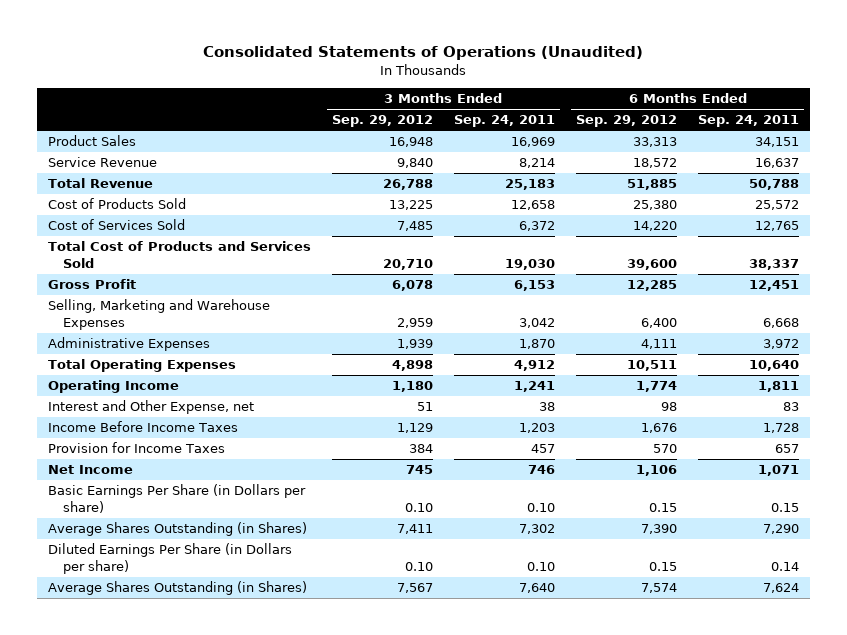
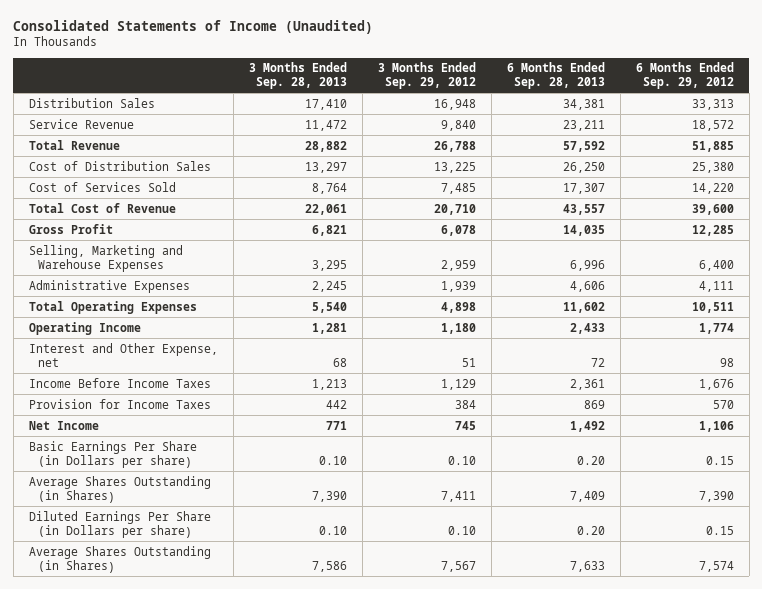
[203,46,644,61] Consolidated Statements of Operations (Unaudited) -> [13,19,374,34] Consolidated Statements of Income (Unaudited)
[453,115,555,128] Sep. 24, 2011 -> none
[698,115,800,128] Sep. 24, 2011 -> none
none -> [248,62,347,90] 3 Months Ended Sep. 28, 2013
none -> [506,62,605,90] 6 Months Ended Sep. 28, 2013
[47,135,136,147] Product Sales -> [28,97,155,108] Distribution Sales
[47,198,186,210] Cost of Products Sold -> [28,160,211,171] Cost of Distribution Sales
[47,241,311,268] Total Cost of Products and Services Sold -> [28,202,176,213] Total Cost of Revenue

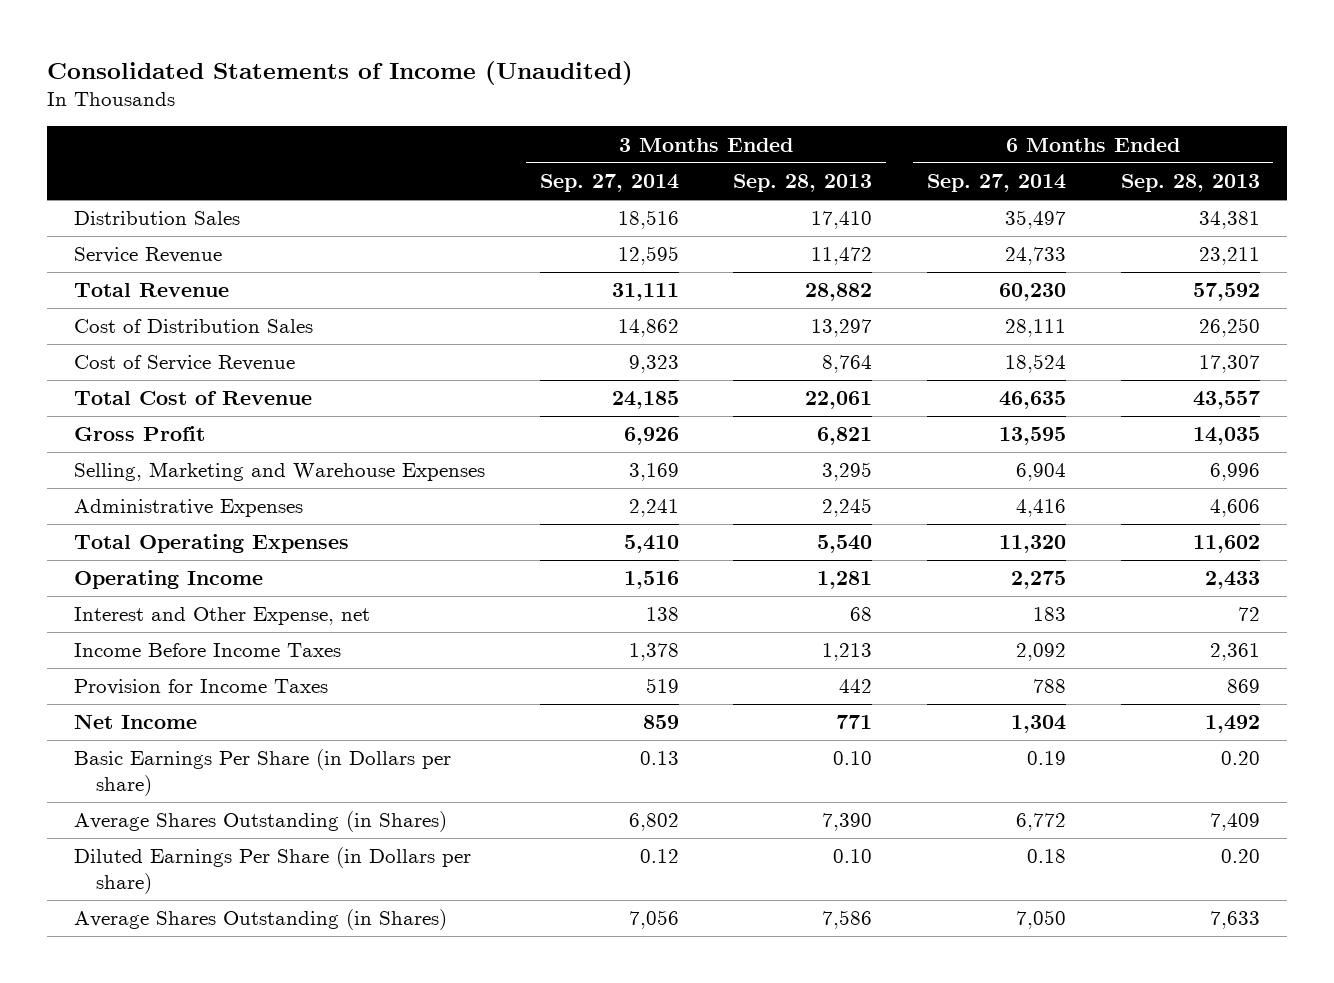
[377,62,476,90] 3 Months Ended Sep. 29, 2012 -> none
[635,62,734,90] 6 Months Ended Sep. 29, 2012 -> none
none -> [539,173,679,192] Sep. 27, 2014
none -> [927,173,1067,192] Sep. 27, 2014
[28,181,176,192] Cost of Services Sold -> [74,355,296,372] Cost of Service Revenue

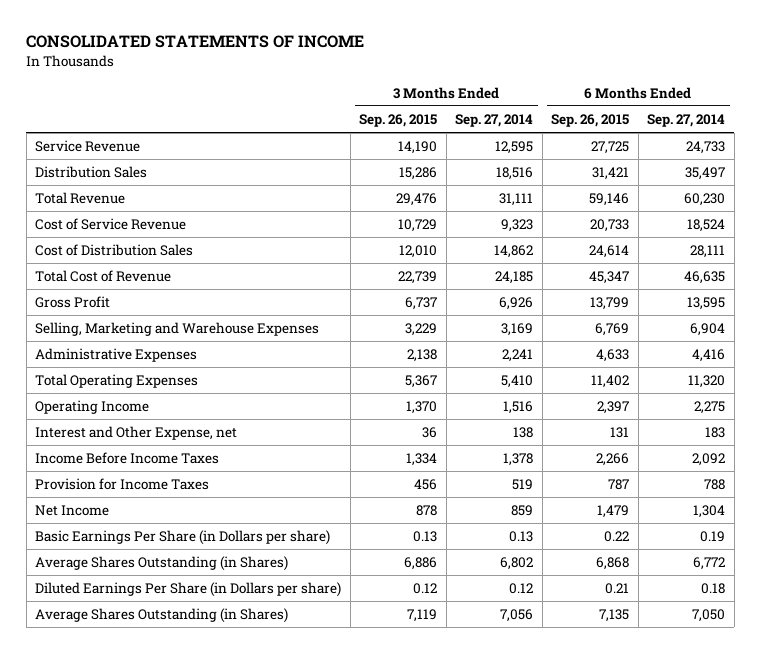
[46,60,633,85] Consolidated Statements of Income (Unaudited) -> [26,35,365,49] CONSOLIDATED STATEMENTS OF INCOME
[733,173,873,192] Sep. 28, 2013 -> none
[1120,173,1260,192] Sep. 28, 2013 -> none
none -> [359,114,438,128] Sep. 26, 2015
none -> [551,114,630,128] Sep. 26, 2015
[74,211,241,226] Distribution Sales -> [35,166,148,179] Distribution Sales
[74,319,314,334] Cost of Distribution Sales -> [35,244,194,257] Cost of Distribution Sales

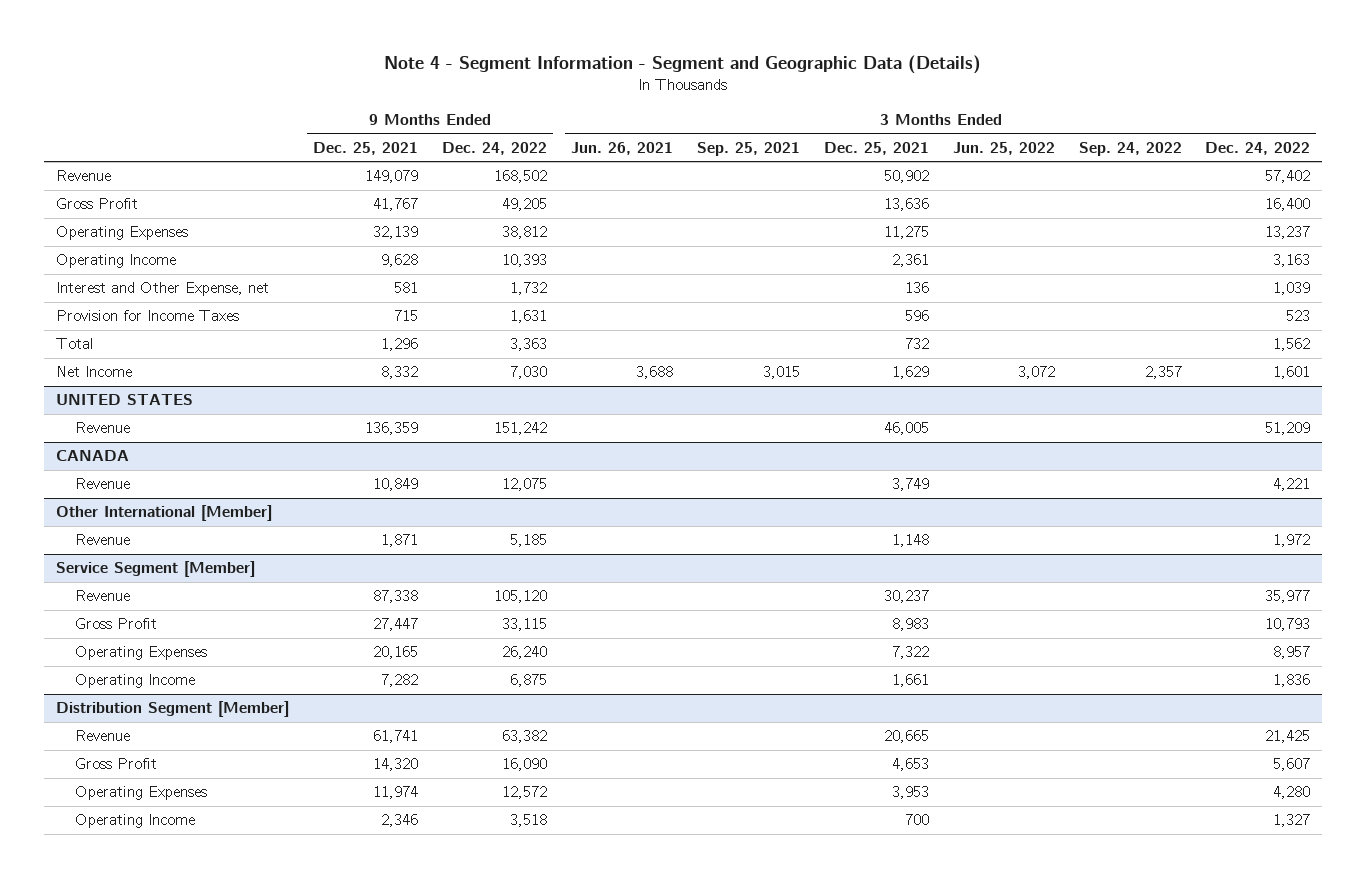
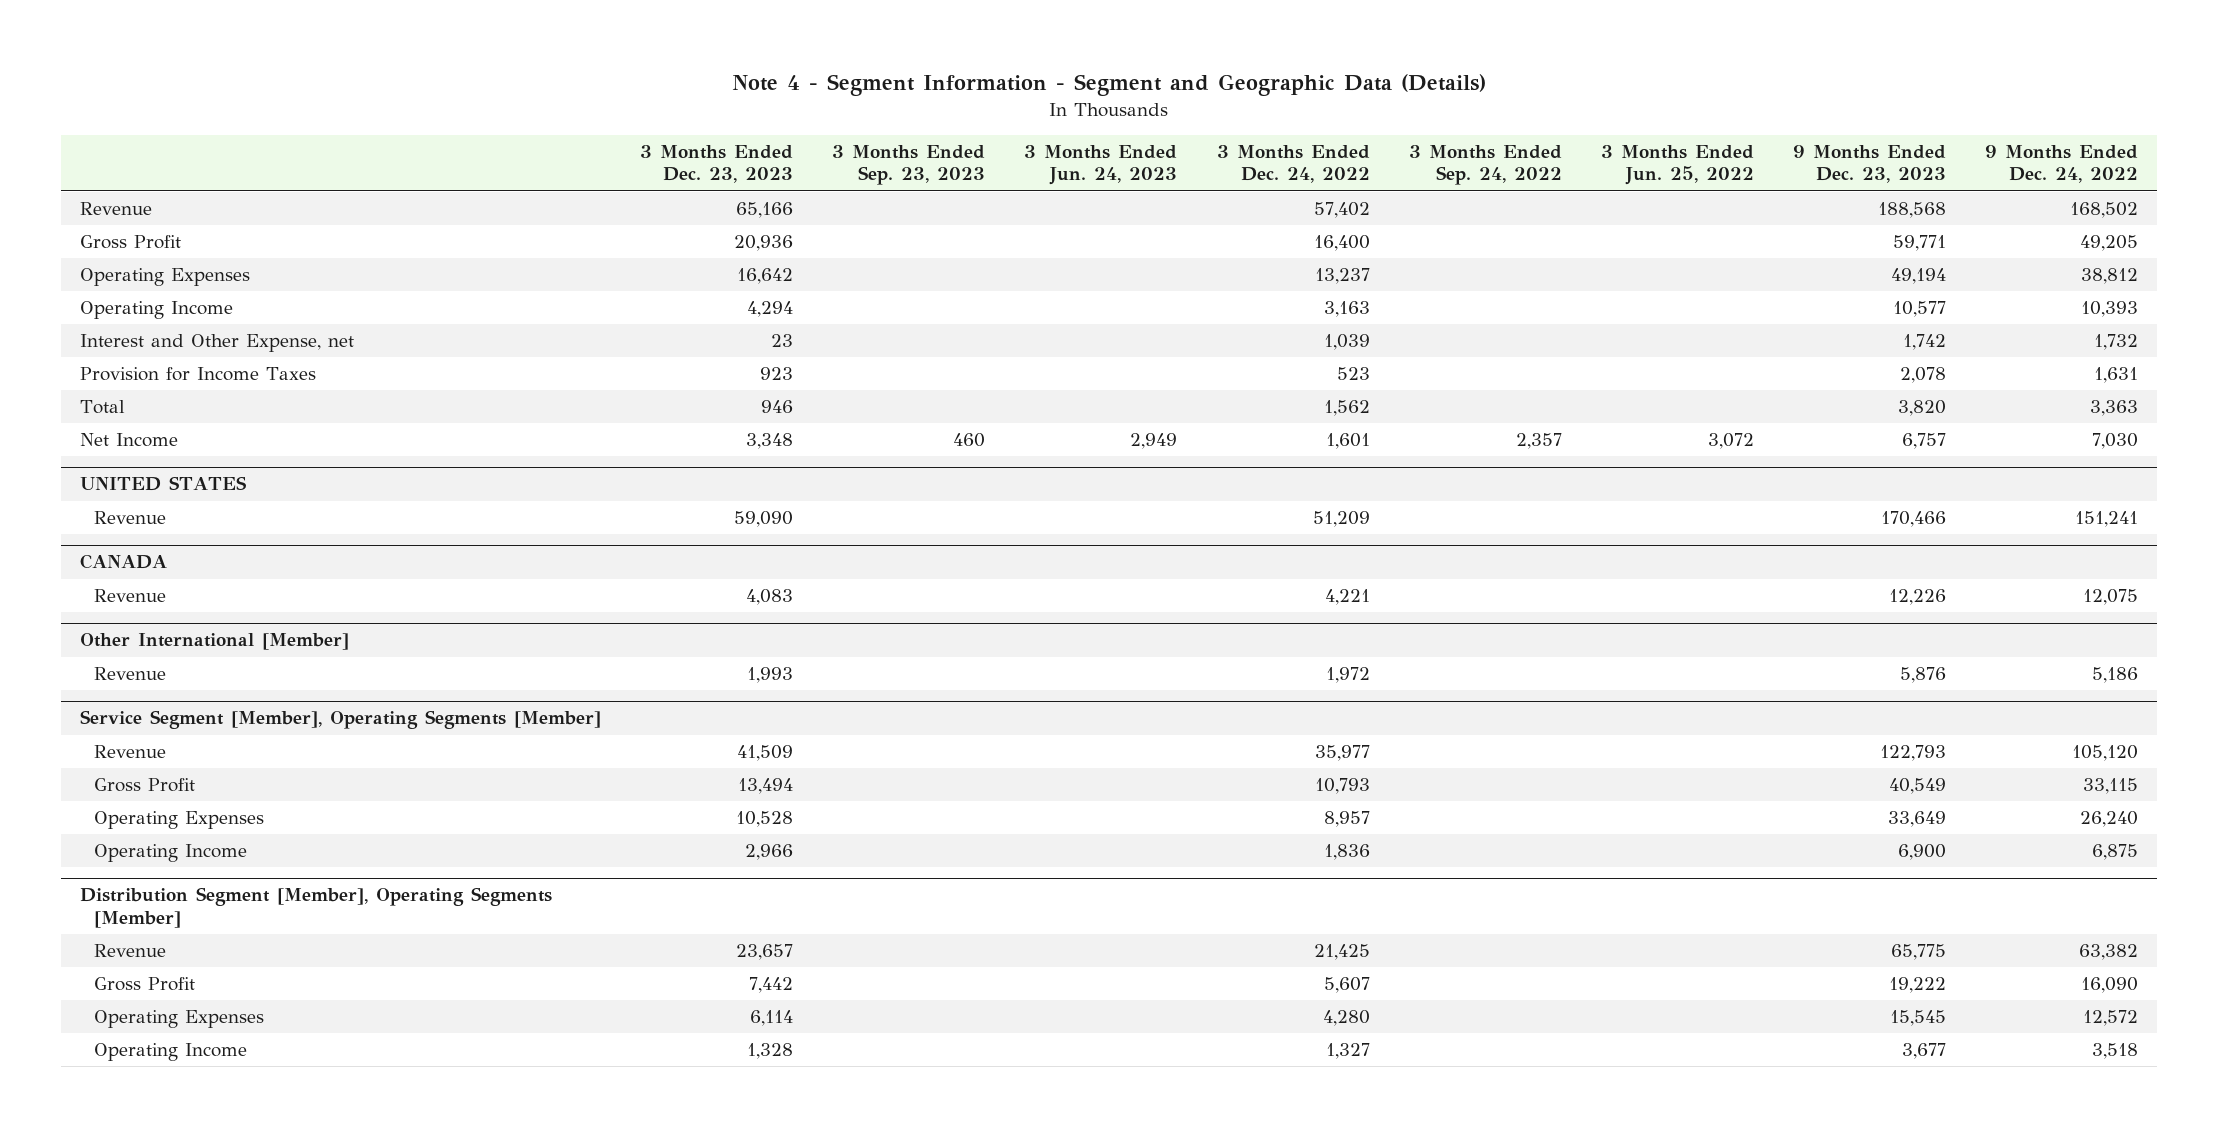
[313,141,419,155] Dec. 25, 2021 -> none
[571,141,674,155] Jun. 26, 2021 -> none
[696,141,800,156] Sep. 25, 2021 -> none
[823,141,929,155] Dec. 25, 2021 -> none
none -> [640,144,794,184] 3 Months Ended Dec. 23, 2023
none -> [832,144,986,186] 3 Months Ended Sep. 23, 2023
none -> [1024,144,1178,186] 3 Months Ended Jun. 24, 2023
none -> [1792,144,1946,184] 9 Months Ended Dec. 23, 2023
[494,422,548,436] 151,242 -> [2074,511,2138,528] 151,241
[510,534,548,548] 5,185 -> [2091,667,2138,684] 5,186
[56,561,256,578] Service Segment [Member] -> [80,710,602,730] Service Segment [Member], Operating Segments [Member]
[56,701,290,718] Distribution Segment [Member] -> [80,887,553,928] Distribution Segment [Member], Operating Segments [Member]

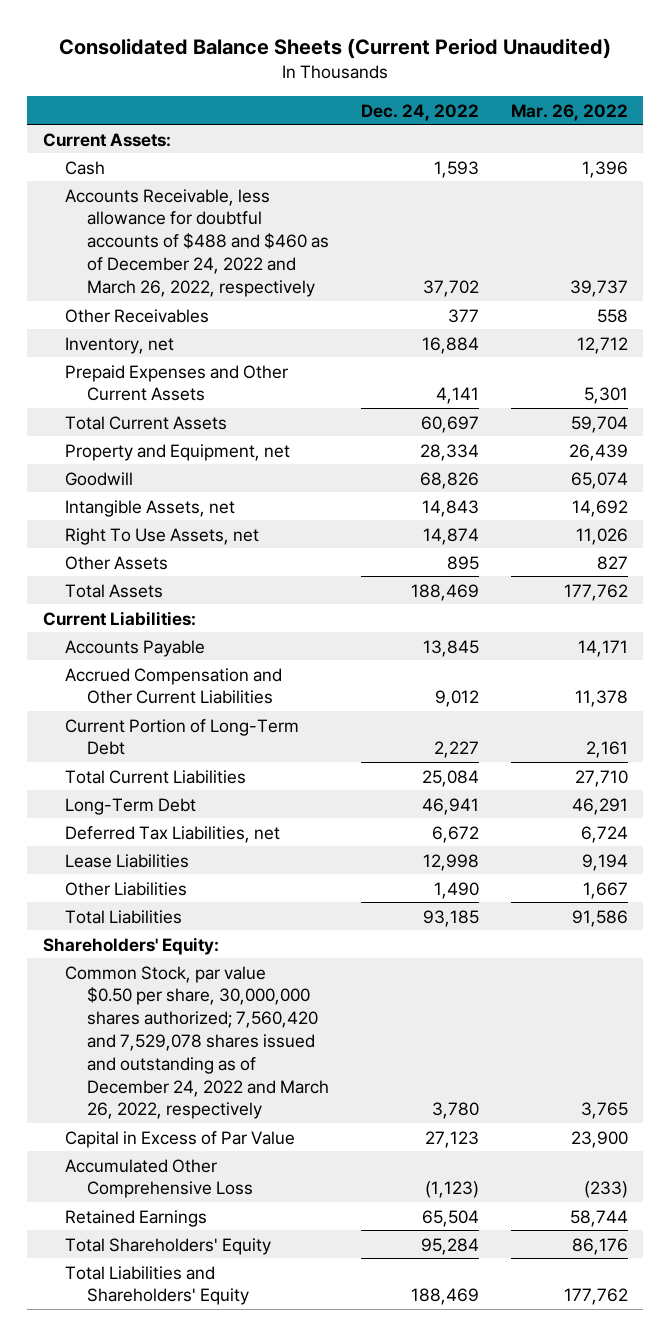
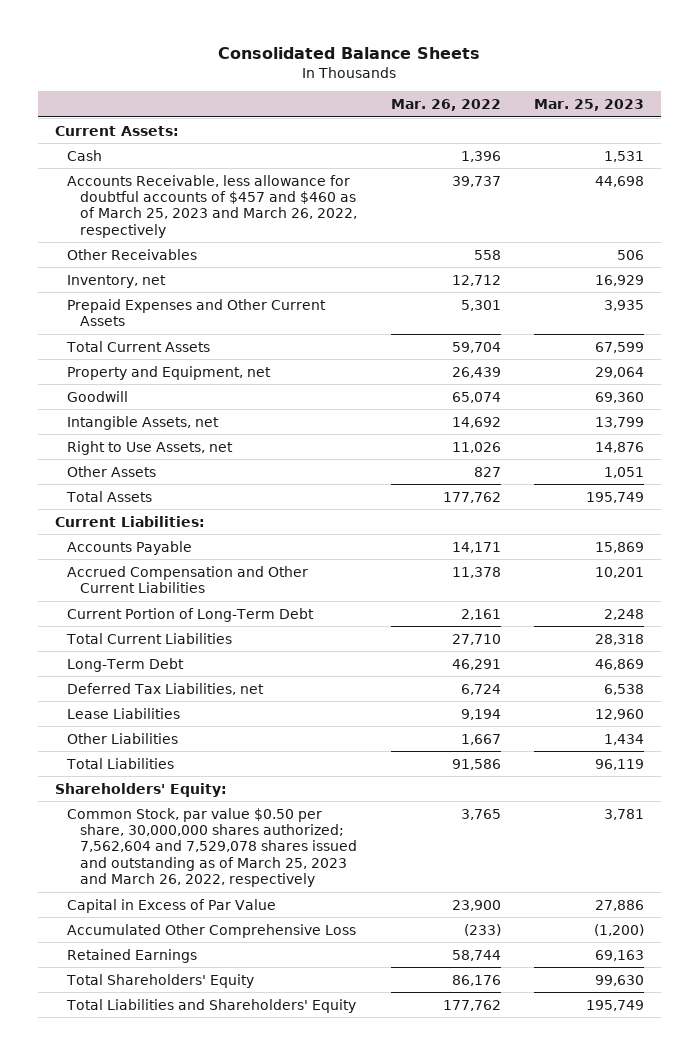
[59,38,612,60] Consolidated Balance Sheets (Current Period Unaudited) -> [218,47,481,60] Consolidated Balance Sheets
[360,103,479,121] Dec. 24, 2022 -> none
none -> [533,99,644,112] Mar. 25, 2023
[64,188,329,297] Accounts Receivable, less allowance for doubtful accounts of $488 and $460 as of December 24, 2022 and March 26, 2022, respectively -> [67,174,358,238] Accounts Receivable, less allowance for doubtful accounts of $457 and $460 as of March 25, 2023 and March 26, 2022, respectively
[64,527,259,545] Right To Use Assets, net -> [67,440,234,455] Right to Use Assets, net
[64,965,329,1120] Common Stock, par value $0.50 per share, 30,000,000 shares authorized; 7,560,420 and 7,529,078 shares issued and outstanding as of December 24, 2022 and March 26, 2022, respectively -> [67,807,358,887] Common Stock, par value $0.50 per share, 30,000,000 shares authorized; 7,562,604 and 7,529,078 shares issued and outstanding as of March 25, 2023 and March 26, 2022, respectively

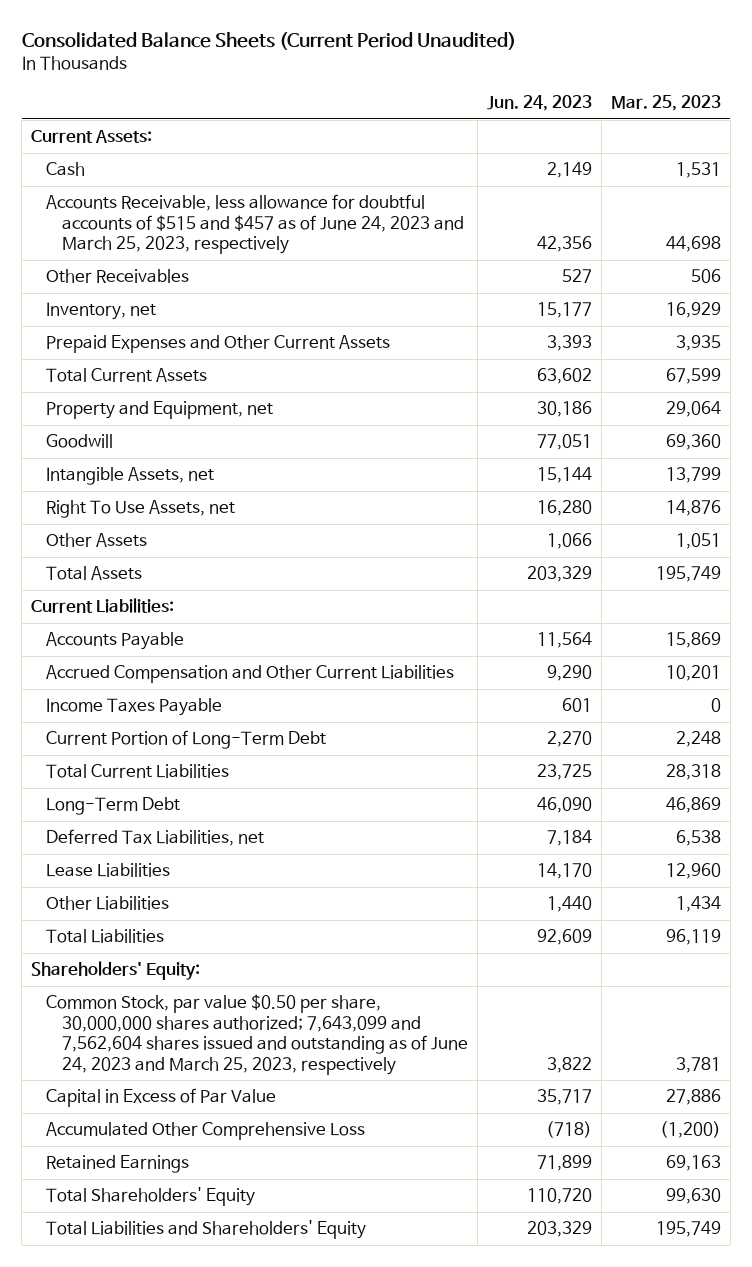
[218,47,481,60] Consolidated Balance Sheets -> [21,32,516,51] Consolidated Balance Sheets (Current Period Unaudited)
[390,99,501,112] Mar. 26, 2022 -> none
none -> [486,95,592,112] Jun. 24, 2023
[67,174,358,238] Accounts Receivable, less allowance for doubtful accounts of $457 and $460 as of March 25, 2023 and March 26, 2022, respectively -> [46,194,464,255] Accounts Receivable, less allowance for doubtful accounts of $515 and $457 as of June 24, 2023 and March 25, 2023, respectively
[67,440,234,455] Right to Use Assets, net -> [46,500,236,519] Right To Use Assets, net
none -> [46,698,223,717] Income Taxes Payable
[67,807,358,887] Common Stock, par value $0.50 per share, 30,000,000 shares authorized; 7,562,604 and 7,529,078 shares issued and outstanding as of March 25, 2023 and March 26, 2022, respectively -> [46,994,468,1075] Common Stock, par value $0.50 per share, 30,000,000 shares authorized; 7,643,099 and 7,562,604 shares issued and outstanding as of June 24, 2023 and March 25, 2023, respectively

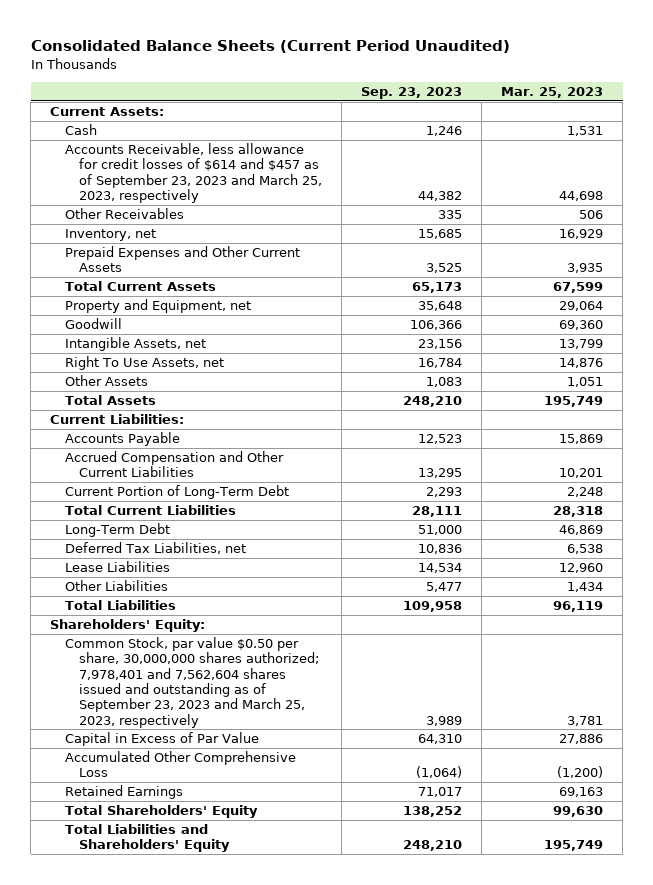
[486,95,592,112] Jun. 24, 2023 -> none
none -> [361,86,463,99] Sep. 23, 2023
[46,194,464,255] Accounts Receivable, less allowance for doubtful accounts of $515 and $457 as of June 24, 2023 and March 25, 2023, respectively -> [64,143,323,204] Accounts Receivable, less allowance for credit losses of $614 and $457 as of September 23, 2023 and March 25, 2023, respectively
[46,698,223,717] Income Taxes Payable -> none
[46,994,468,1075] Common Stock, par value $0.50 per share, 30,000,000 shares authorized; 7,643,099 and 7,562,604 shares issued and outstanding as of June 24, 2023 and March 25, 2023, respectively -> [64,637,320,728] Common Stock, par value $0.50 per share, 30,000,000 shares authorized; 7,978,401 and 7,562,604 shares issued and outstanding as of September 23, 2023 and March 25, 2023, respectively

